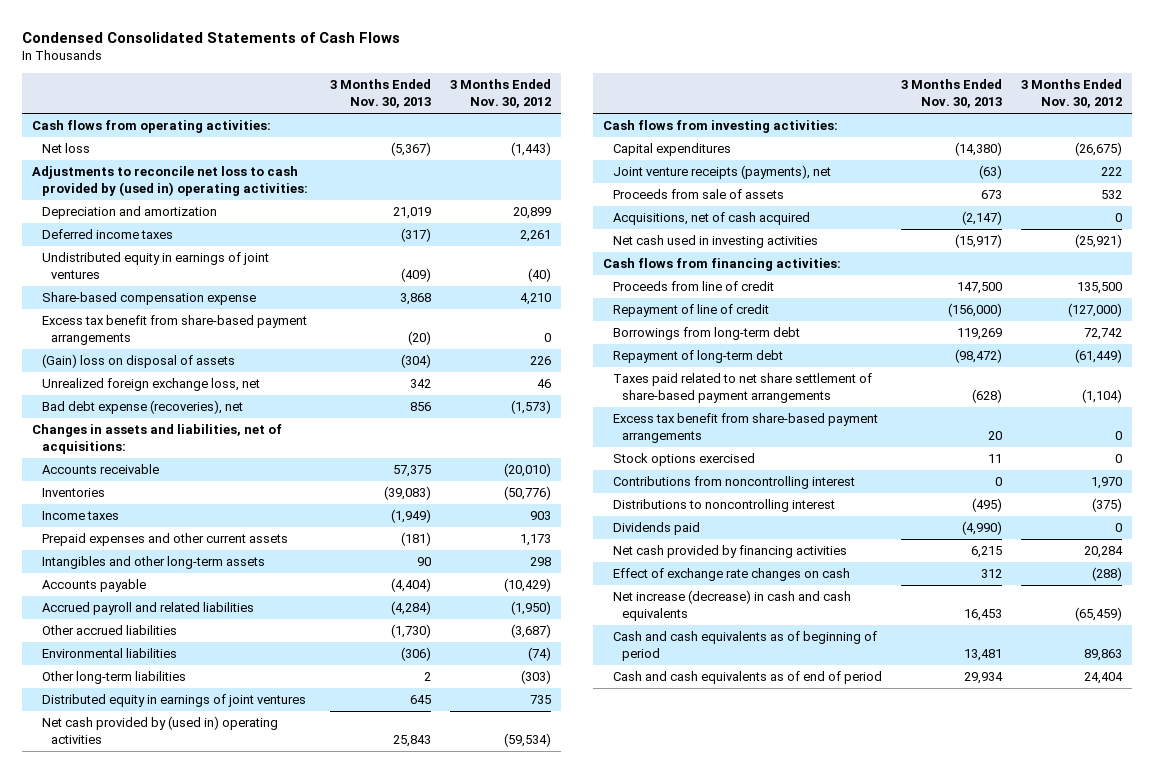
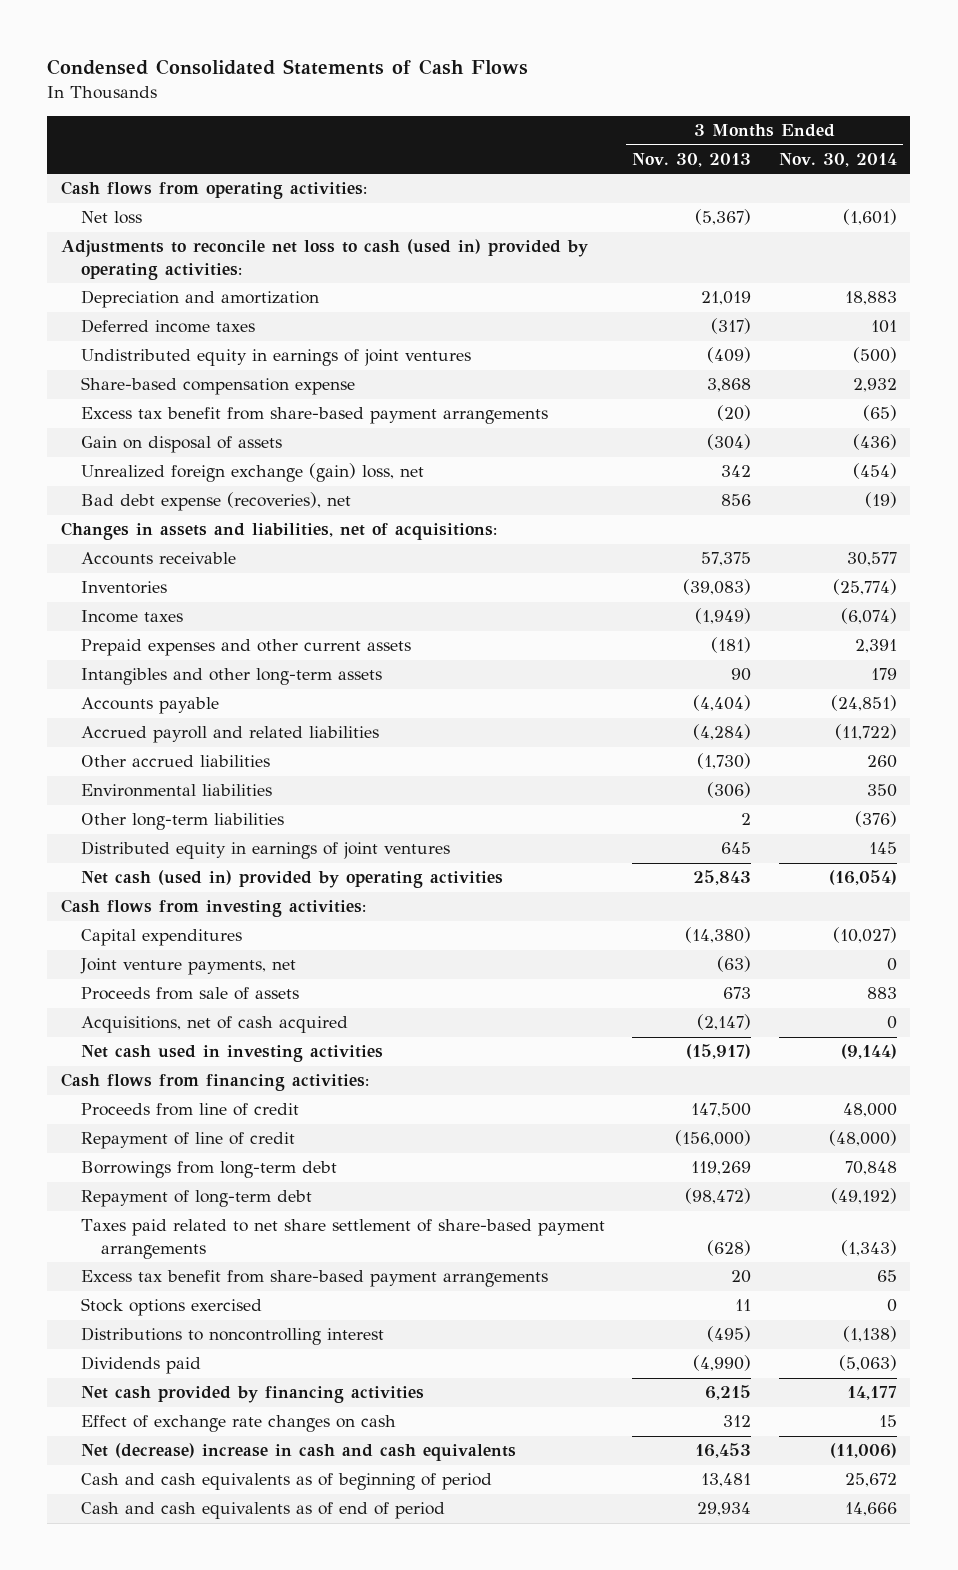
[450,79,552,109] 3 Months Ended Nov. 30, 2012 -> none
none -> [778,153,897,168] Nov. 30, 2014
[31,166,308,196] Adjustments to reconcile net loss to cash provided by (used in) operating activities: -> [60,239,588,281] Adjustments to reconcile net loss to cash (used in) provided by operating activities:
[41,354,235,369] (Gain) loss on disposal of assets -> [81,436,283,454] Gain on disposal of assets
[41,378,260,392] Unrealized foreign exchange loss, net -> [81,463,425,483] Unrealized foreign exchange (gain) loss, net
[41,716,278,744] Net cash provided by (used in) operating activities -> [81,870,504,889] Net cash (used in) provided by operating activities
[612,165,831,180] Joint venture receipts (payments), net -> [80,958,297,976] Joint venture payments, net
[612,476,855,490] Contributions from noncontrolling interest -> none
[612,590,851,621] Net increase (decrease) in cash and cash equivalents -> [81,1443,517,1462] Net (decrease) increase in cash and cash equivalents

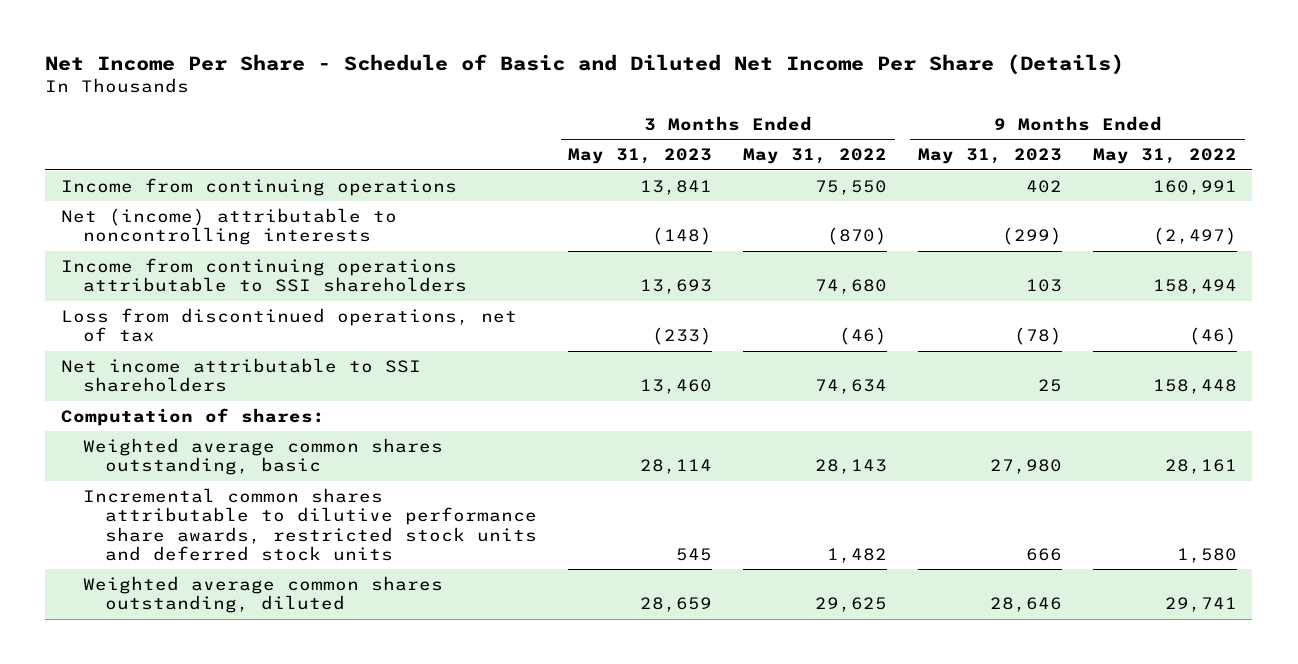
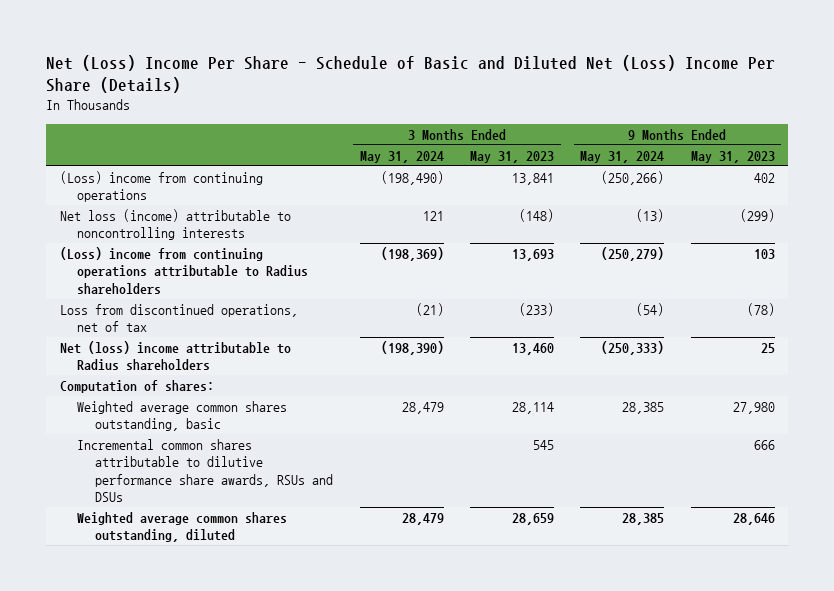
[45,54,1125,76] Net Income Per Share - Schedule of Basic and Diluted Net Income Per Share (Details) -> [46,55,776,94] Net (Loss) Income Per Share - Schedule of Basic and Diluted Net (Loss) Income Per Share (Details)
[743,148,888,165] May 31, 2022 -> none
[1092,148,1237,165] May 31, 2022 -> none
none -> [359,150,444,163] May 31, 2024
none -> [580,150,665,163] May 31, 2024
[60,177,457,196] Income from continuing operations -> [59,171,263,203] (Loss) income from continuing operations
[60,207,397,246] Net (income) attributable to noncontrolling interests -> [59,209,291,241] Net loss (income) attributable to noncontrolling interests
[60,257,468,293] Income from continuing operations attributable to SSI shareholders -> [59,247,309,294] (Loss) income from continuing operations attributable to Radius shareholders
[60,357,421,393] Net income attributable to SSI shareholders -> [59,341,291,371] Net (loss) income attributable to Radius shareholders
[83,487,538,561] Incremental common shares attributable to dilutive performance share awards, restricted stock units and deferred stock units -> [77,439,334,503] Incremental common shares attributable to dilutive performance share awards, RSUs and DSUs

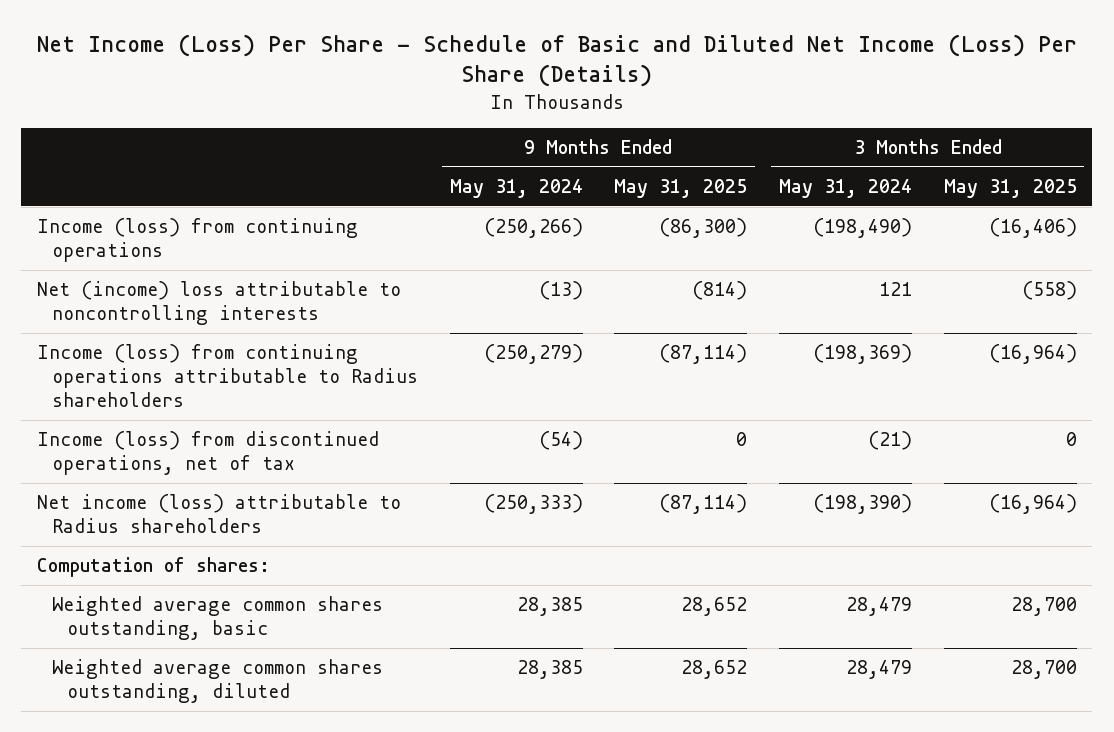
[46,55,776,94] Net (Loss) Income Per Share - Schedule of Basic and Diluted Net (Loss) Income Per Share (Details) -> [36,33,1077,88] Net Income (Loss) Per Share - Schedule of Basic and Diluted Net Income (Loss) Per Share (Details)
[469,150,554,163] May 31, 2023 -> none
[690,150,775,163] May 31, 2023 -> none
none -> [614,178,748,198] May 31, 2025
none -> [943,178,1077,198] May 31, 2025
[59,171,263,203] (Loss) income from continuing operations -> [37,218,359,263] Income (loss) from continuing operations
[59,209,291,241] Net loss (income) attributable to noncontrolling interests -> [37,281,402,326] Net (income) loss attributable to noncontrolling interests
[59,247,309,294] (Loss) income from continuing operations attributable to Radius shareholders -> [37,344,418,407] Income (loss) from continuing operations attributable to Radius shareholders
[59,304,298,333] Loss from discontinued operations, net of tax -> [37,431,380,476] Income (loss) from discontinued operations, net of tax
[59,341,291,371] Net (loss) income attributable to Radius shareholders -> [37,494,402,534] Net income (loss) attributable to Radius shareholders
[77,439,334,503] Incremental common shares attributable to dilutive performance share awards, RSUs and DSUs -> none

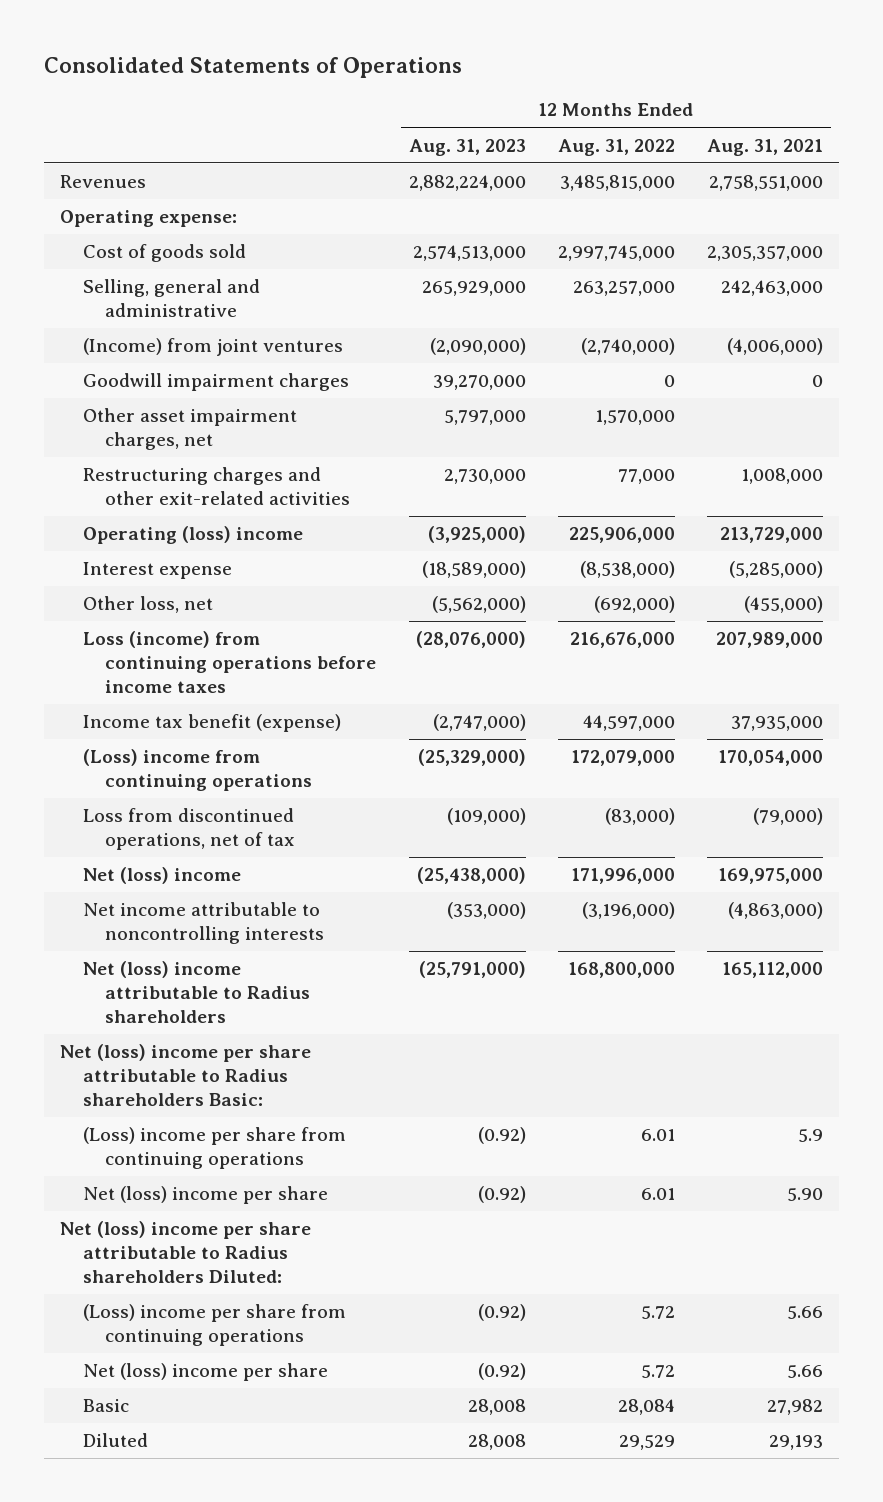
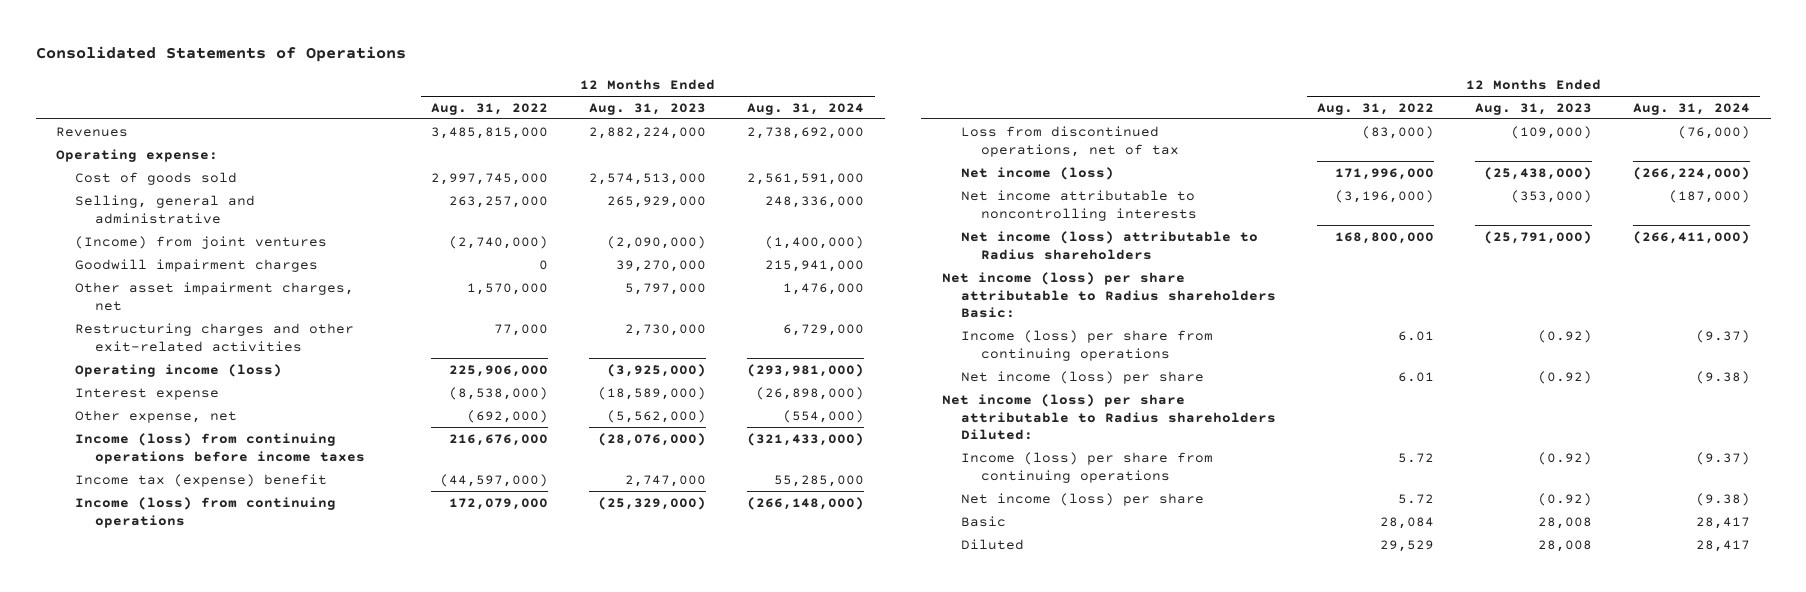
[707,138,824,156] Aug. 31, 2021 -> none
none -> [747,102,865,115] Aug. 31, 2024
[82,526,303,545] Operating (loss) income -> [75,363,283,377] Operating income (loss)
[82,596,213,614] Other loss, net -> [75,409,238,423] Other expense, net
[82,631,377,694] Loss (income) from continuing operations before income taxes -> [75,432,365,464] Income (loss) from continuing operations before income taxes
[82,714,341,733] Income tax benefit (expense) -> [75,473,328,487] Income tax (expense) benefit
[432,714,526,732] (2,747,000) -> [625,474,707,487] 2,747,000
[582,715,675,732] 44,597,000 -> [440,473,549,487] (44,597,000)
[82,749,313,792] (Loss) income from continuing operations -> [75,496,337,528] Income (loss) from continuing operations
[82,867,241,885] Net (loss) income -> [961,166,1115,180] Net income (loss)
[82,961,311,1024] Net (loss) income attributable to Radius shareholders -> [961,230,1259,260] Net income (loss) attributable to Radius shareholders
[59,1044,311,1107] Net (loss) income per share attributable to Radius shareholders Basic: -> [941,271,1277,319] Net income (loss) per share attributable to Radius shareholders Basic:
[82,1127,346,1170] (Loss) income per share from continuing operations -> [961,329,1214,361] Income (loss) per share from continuing operations
[82,1186,328,1205] Net (loss) income per share -> [961,370,1205,384] Net income (loss) per share
[59,1221,311,1284] Net (loss) income per share attributable to Radius shareholders Diluted: -> [941,393,1277,441] Net income (loss) per share attributable to Radius shareholders Diluted:
[82,1304,346,1347] (Loss) income per share from continuing operations -> [961,451,1214,483] Income (loss) per share from continuing operations
[82,1363,328,1382] Net (loss) income per share -> [961,492,1205,506] Net income (loss) per share

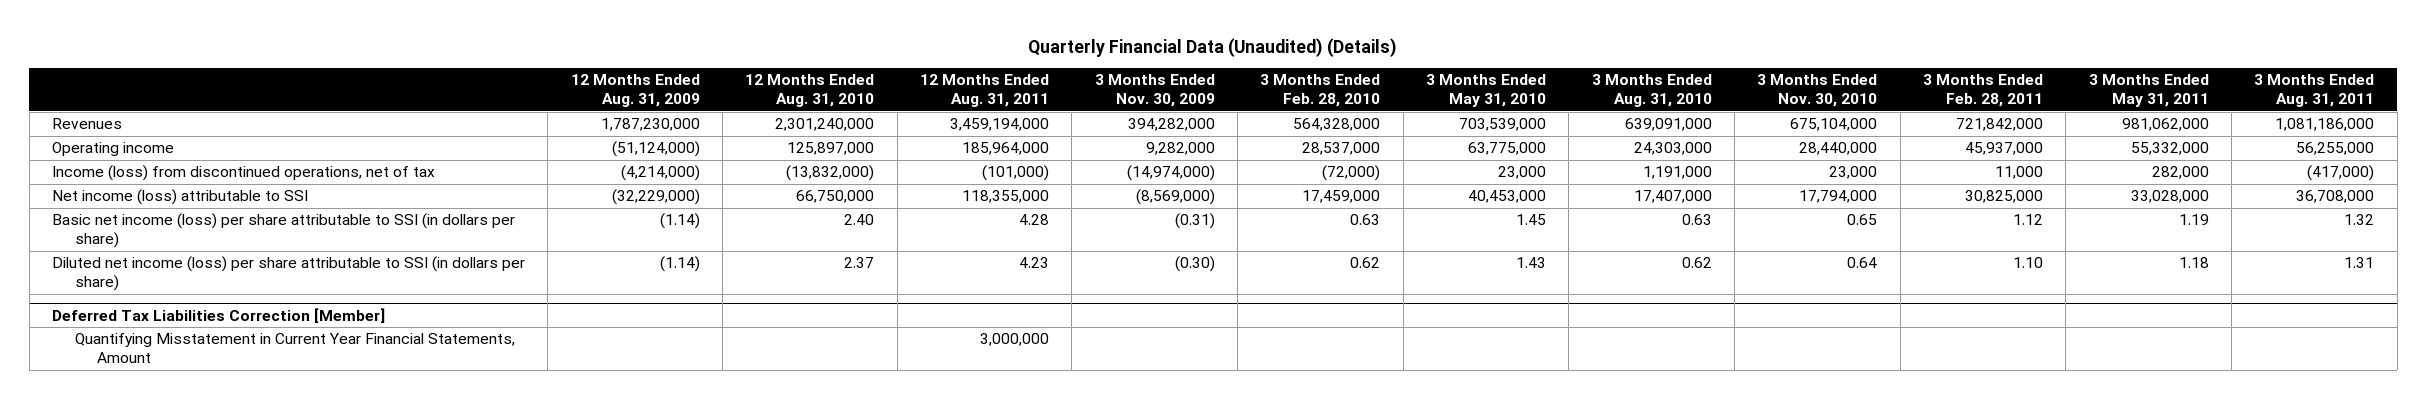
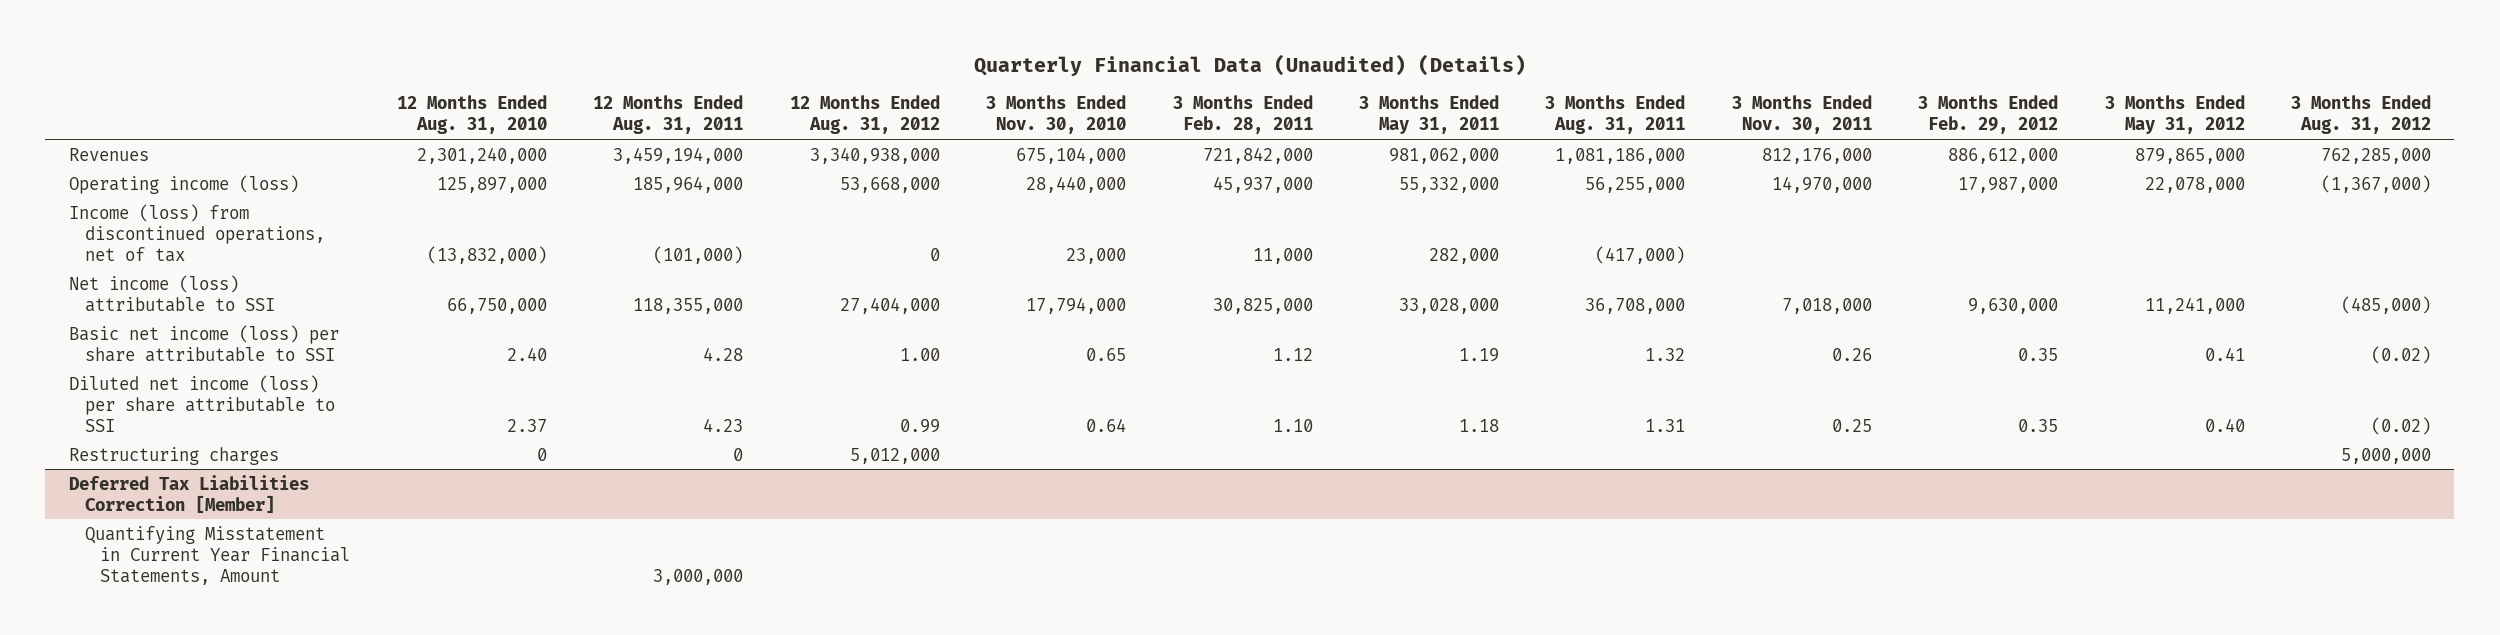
[570,74,700,108] 12 Months Ended Aug. 31, 2009 -> none
[1094,74,1215,108] 3 Months Ended Nov. 30, 2009 -> none
[1260,74,1381,108] 3 Months Ended Feb. 28, 2010 -> none
[1425,74,1546,108] 3 Months Ended May 31, 2010 -> none
[1591,74,1712,108] 3 Months Ended Aug. 31, 2010 -> none
none -> [789,95,940,135] 12 Months Ended Aug. 31, 2012
none -> [1731,95,1872,135] 3 Months Ended Nov. 30, 2011
none -> [1918,95,2059,135] 3 Months Ended Feb. 29, 2012
none -> [2104,95,2245,135] 3 Months Ended May 31, 2012
none -> [2291,95,2432,135] 3 Months Ended Aug. 31, 2012
[51,142,174,157] Operating income -> [68,174,299,194] Operating income (loss)
[51,213,515,249] Basic net income (loss) per share attributable to SSI (in dollars per share) -> [68,324,339,362] Basic net income (loss) per share attributable to SSI
[51,256,525,292] Diluted net income (loss) per share attributable to SSI (in dollars per share) -> [68,374,335,432] Diluted net income (loss) per share attributable to SSI
none -> [68,446,279,465] Restructuring charges

